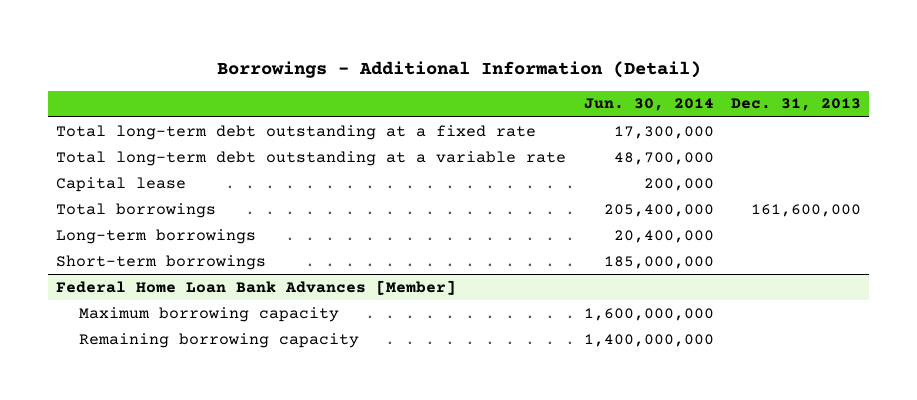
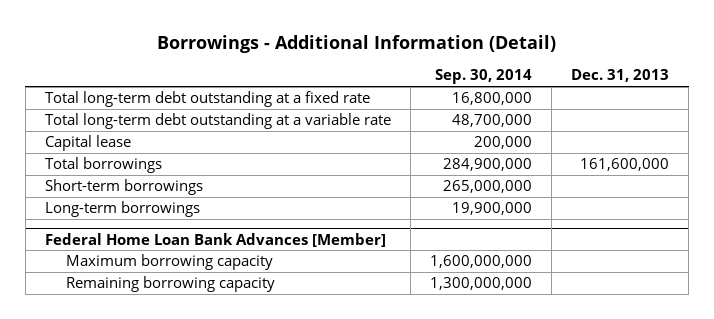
[583,98,714,112] Jun. 30, 2014 -> none
none -> [434,69,532,85] Sep. 30, 2014
[56,228,257,244] Long-term borrowings -> [44,201,200,218] Long-term borrowings

